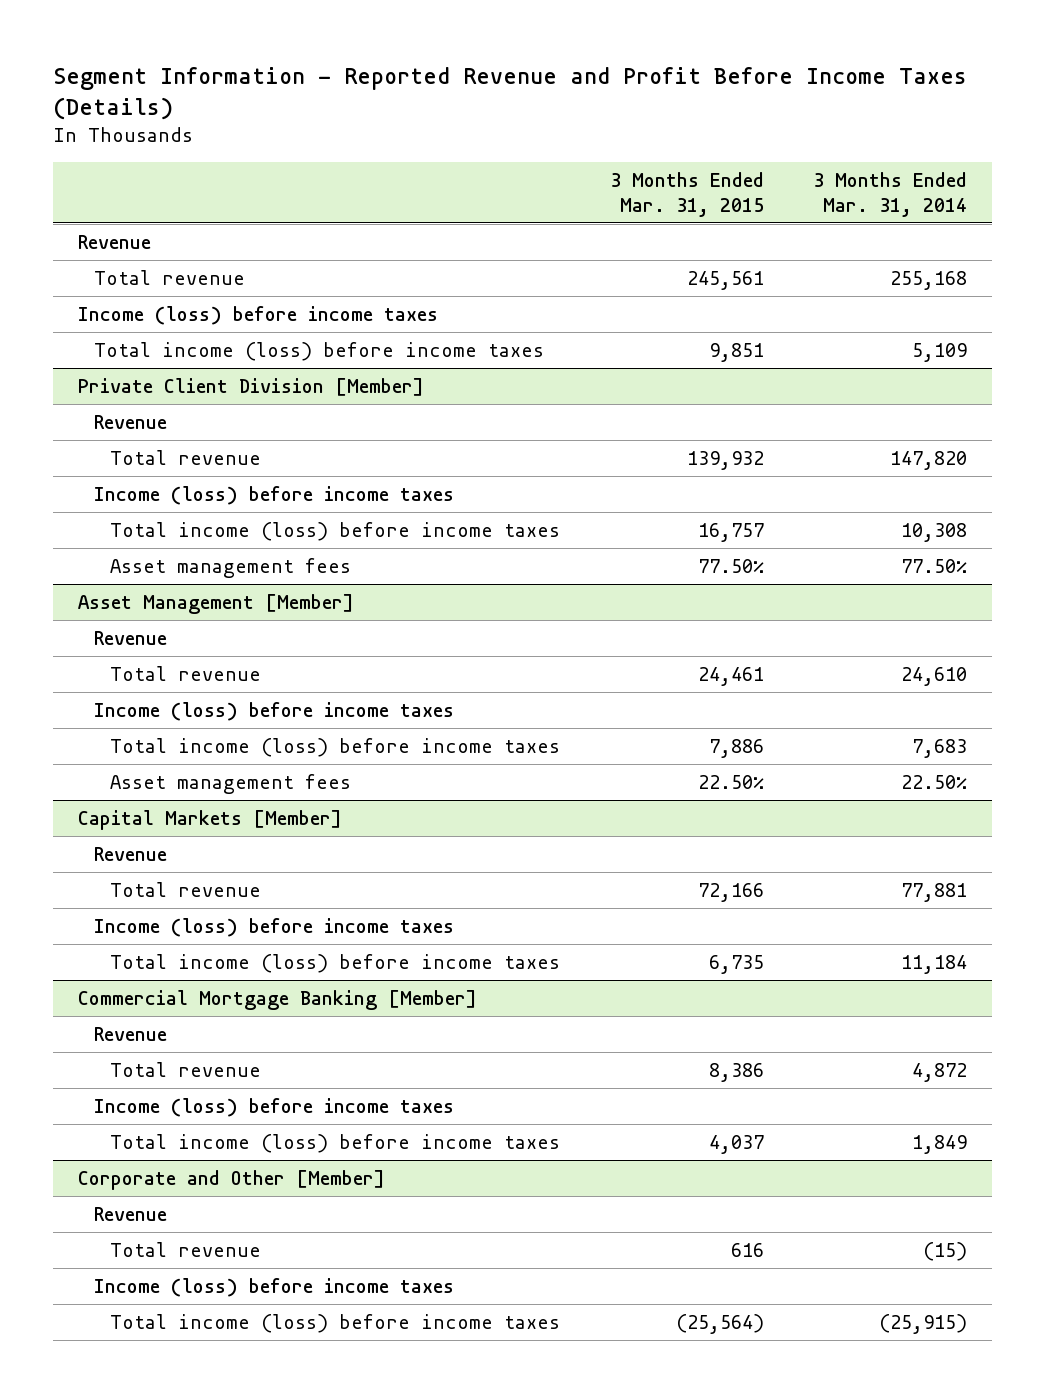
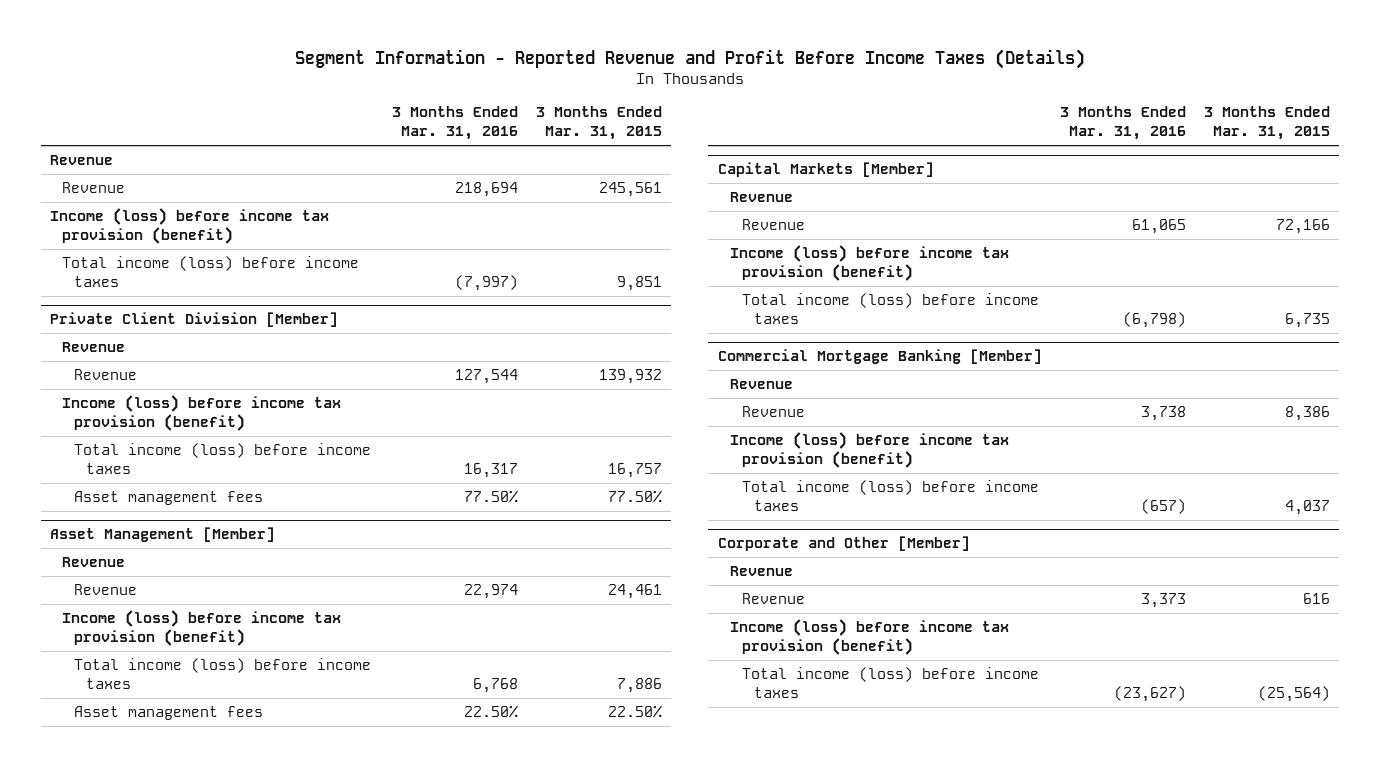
[813,172,968,217] 3 Months Ended Mar. 31, 2014 -> none
none -> [392,106,519,141] 3 Months Ended Mar. 31, 2016
[94,269,246,285] Total revenue -> [61,181,125,193] Revenue
[78,305,439,325] Income (loss) before income taxes -> [49,207,329,244] Income (loss) before income tax provision (benefit)
[110,449,262,465] Total revenue -> [73,368,137,380] Revenue
[94,485,455,505] Income (loss) before income taxes -> [61,394,341,431] Income (loss) before income tax provision (benefit)
[110,665,262,681] Total revenue -> [73,583,137,595] Revenue
[94,701,455,721] Income (loss) before income taxes -> [61,609,341,646] Income (loss) before income tax provision (benefit)
[110,881,262,897] Total revenue -> [741,218,805,230] Revenue
[94,917,455,937] Income (loss) before income taxes -> [729,244,1009,281] Income (loss) before income tax provision (benefit)
[110,1061,262,1077] Total revenue -> [741,405,805,417] Revenue
[94,1097,455,1117] Income (loss) before income taxes -> [729,431,1009,468] Income (loss) before income tax provision (benefit)
[110,1241,262,1257] Total revenue -> [741,592,805,604] Revenue
[94,1277,455,1297] Income (loss) before income taxes -> [729,618,1009,655] Income (loss) before income tax provision (benefit)

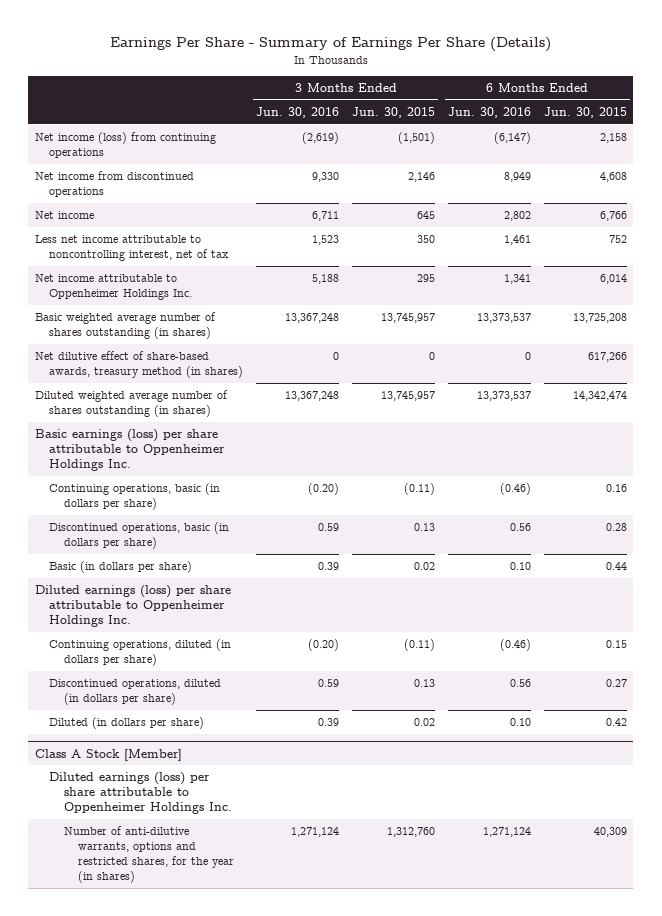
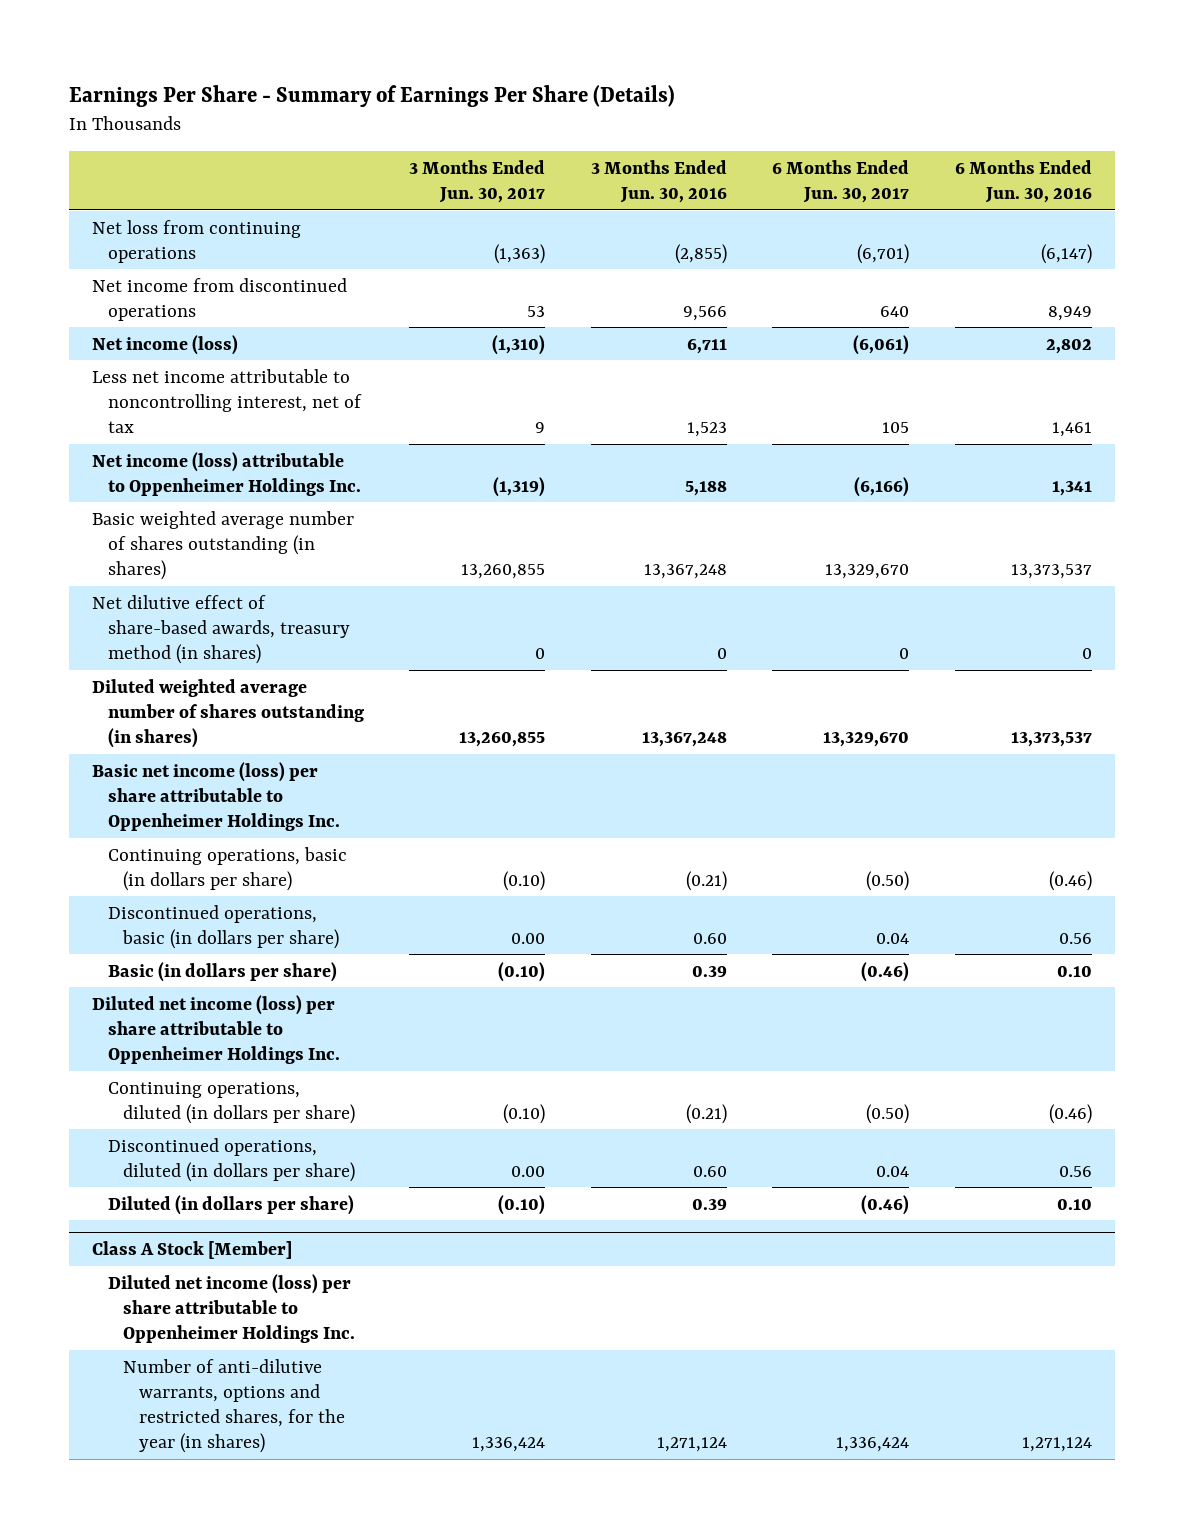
[351,106,435,118] Jun. 30, 2015 -> none
[543,106,627,118] Jun. 30, 2015 -> none
none -> [409,159,546,204] 3 Months Ended Jun. 30, 2017
none -> [772,159,910,204] 6 Months Ended Jun. 30, 2017
[34,132,216,159] Net income (loss) from continuing operations -> [92,219,302,263] Net loss from continuing operations
[302,132,340,145] (2,619) -> [674,243,727,264] (2,855)
[312,172,340,183] 9,330 -> [682,305,727,321] 9,566
[34,211,94,220] Net income -> [92,334,239,355] Net income (loss)
[34,274,193,301] Net income attributable to Oppenheimer Holdings Inc. -> [92,451,361,496] Net income (loss) attributable to Oppenheimer Holdings Inc.
[34,429,226,472] Basic earnings (loss) per share attributable to Oppenheimer Holdings Inc. -> [92,761,340,832] Basic net income (loss) per share attributable to Oppenheimer Holdings Inc.
[308,483,340,496] (0.20) -> [685,870,727,891] (0.21)
[318,523,340,532] 0.59 -> [692,932,727,944] 0.60
[34,585,231,628] Diluted earnings (loss) per share attributable to Oppenheimer Holdings Inc. -> [92,994,340,1065] Diluted net income (loss) per share attributable to Oppenheimer Holdings Inc.
[308,639,340,652] (0.20) -> [685,1103,727,1124] (0.21)
[318,679,340,688] 0.59 -> [692,1165,727,1177] 0.60
[49,772,232,815] Diluted earnings (loss) per share attributable to Oppenheimer Holdings Inc. -> [107,1273,356,1344] Diluted net income (loss) per share attributable to Oppenheimer Holdings Inc.

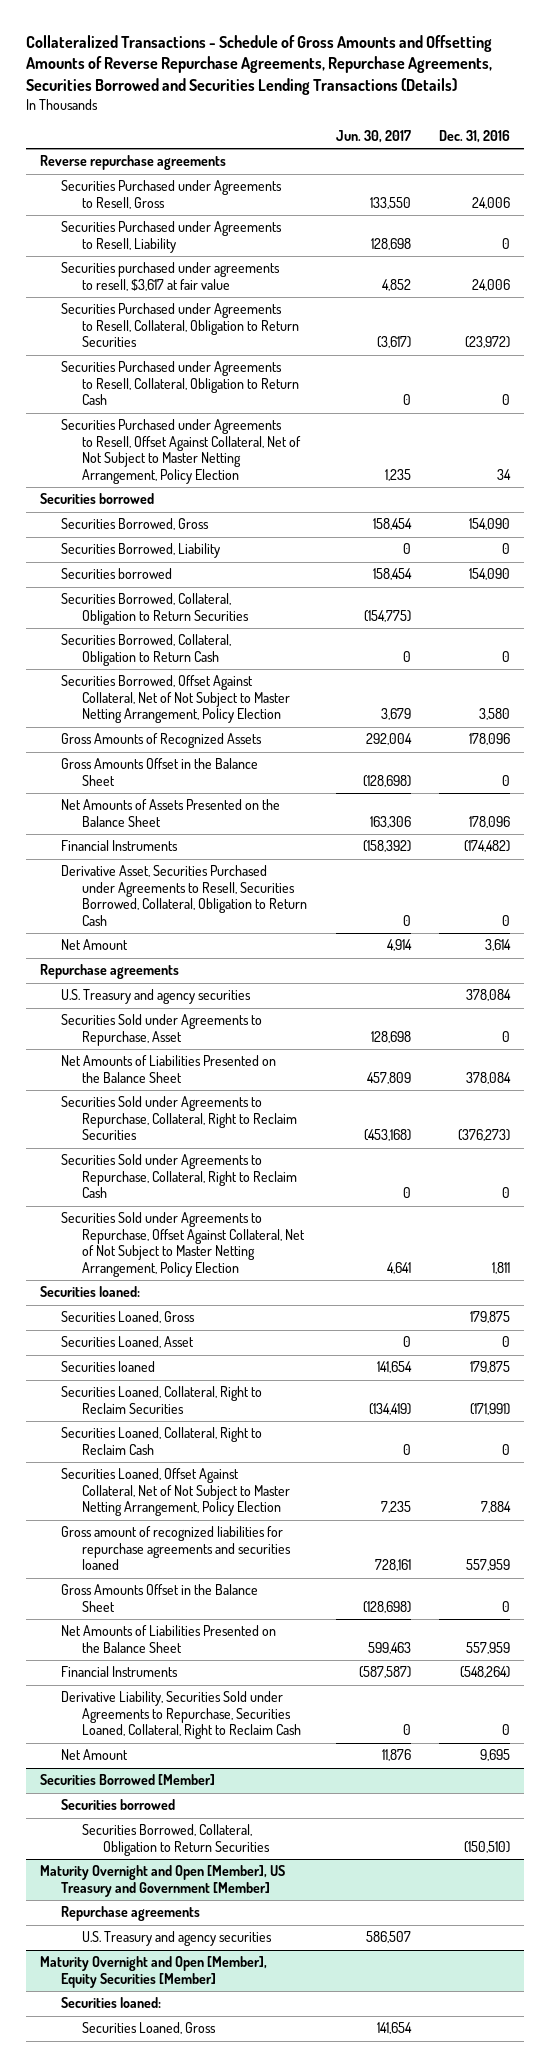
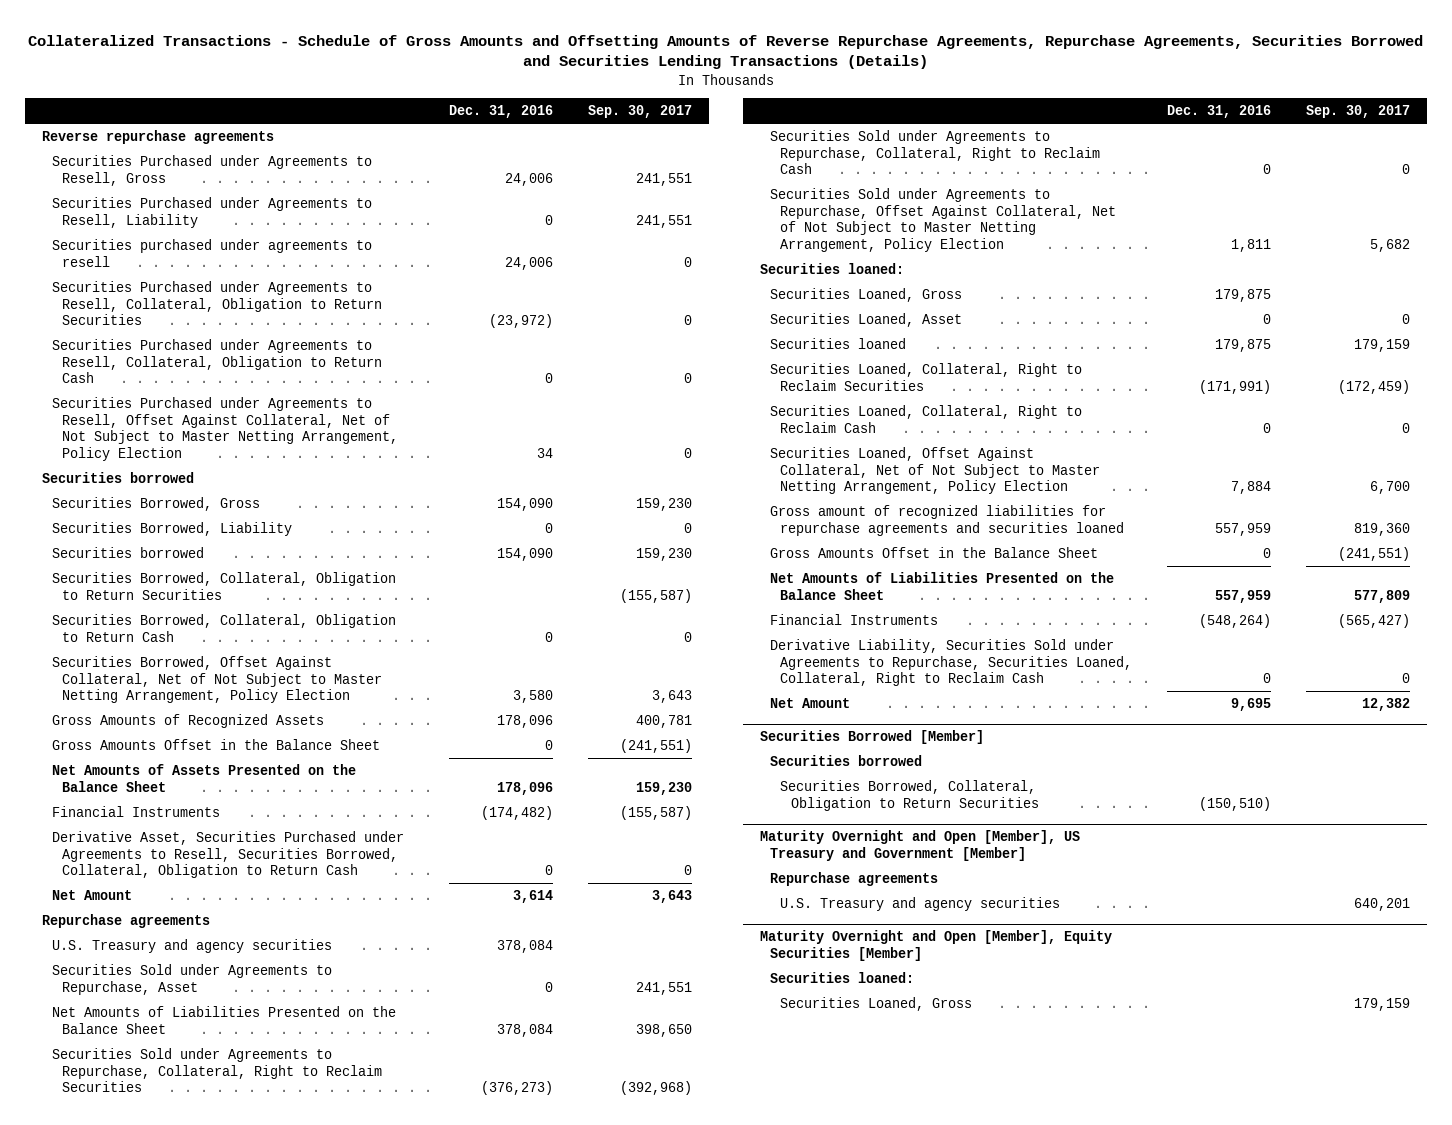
[335,130,411,144] Jun. 30, 2017 -> none
none -> [587,104,692,118] Sep. 30, 2017
[61,262,281,291] Securities purchased under agreements to resell, $3,617 at fair value -> [52,238,373,267] Securities purchased under agreements to resell

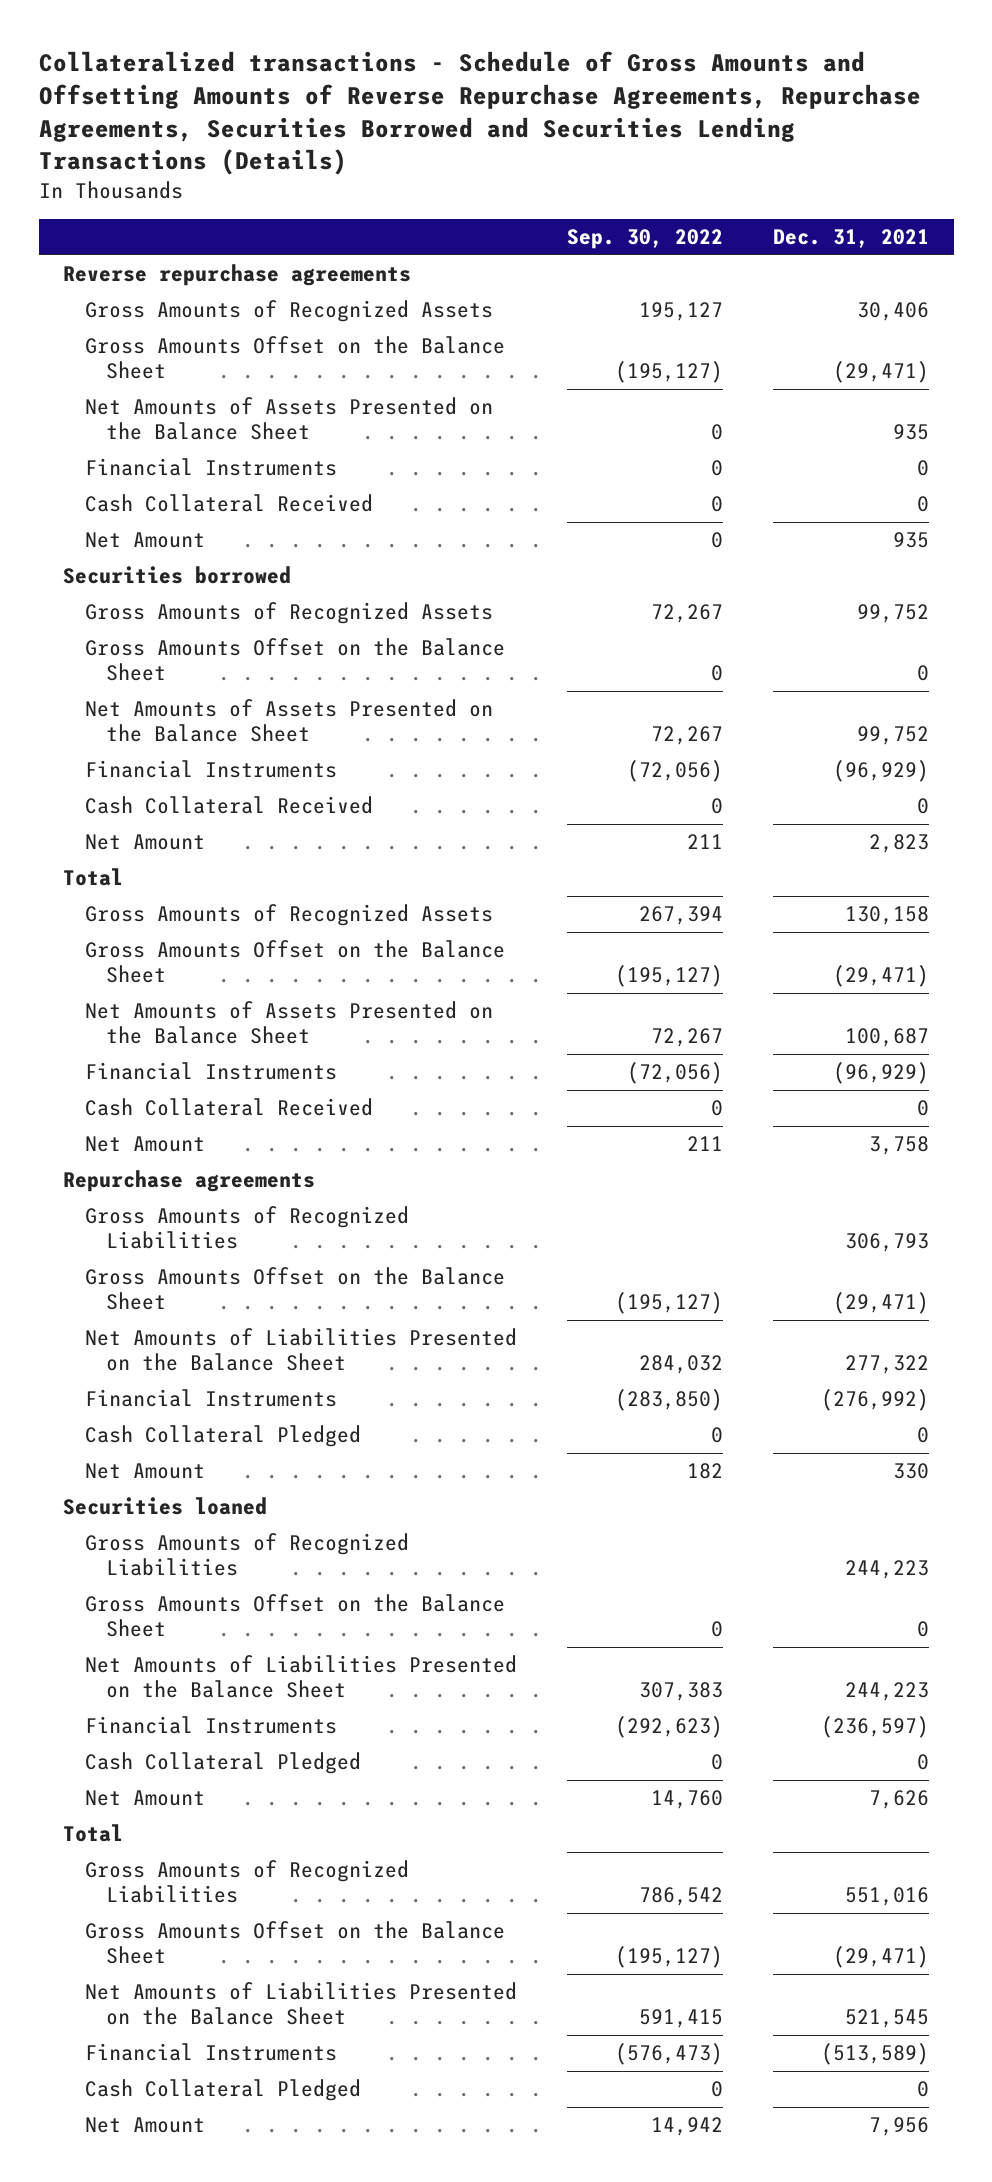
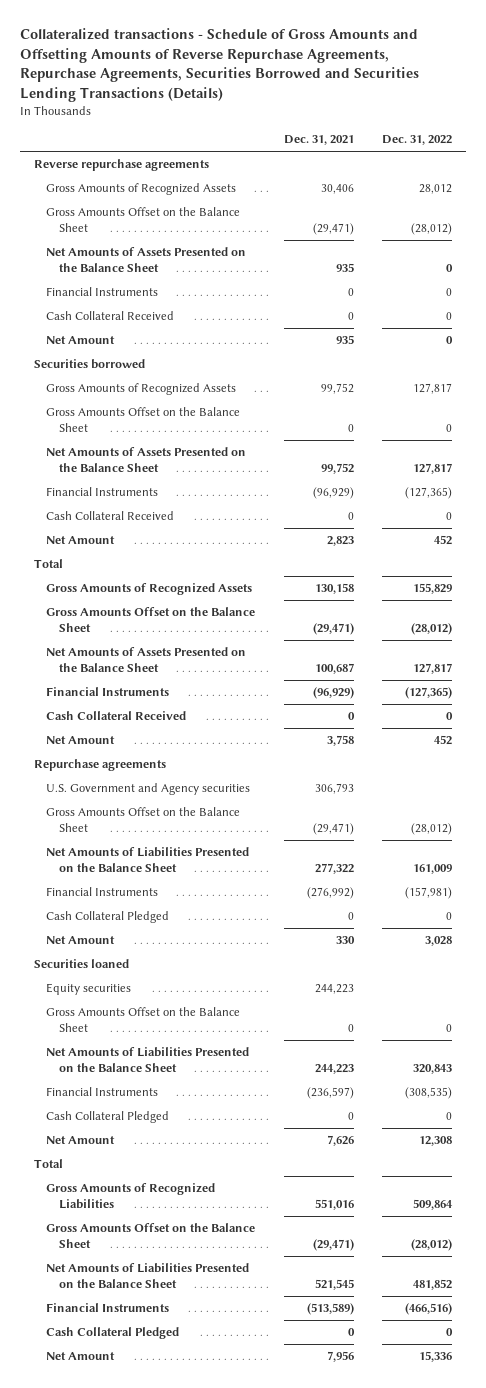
[566,229,723,250] Sep. 30, 2022 -> none
none -> [381,135,452,146] Dec. 31, 2022
[84,1206,409,1250] Gross Amounts of Recognized Liabilities -> [46,783,251,796] U.S. Government and Agency securities
[84,1533,409,1577] Gross Amounts of Recognized Liabilities -> [46,983,132,996] Equity securities

